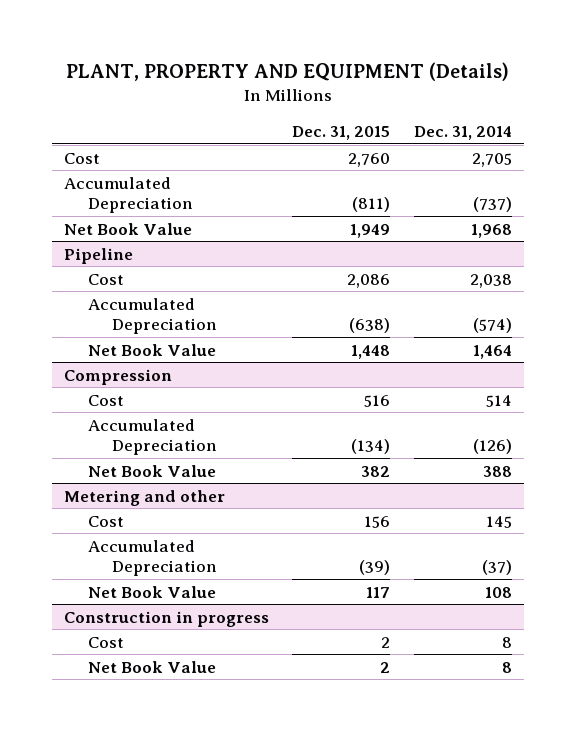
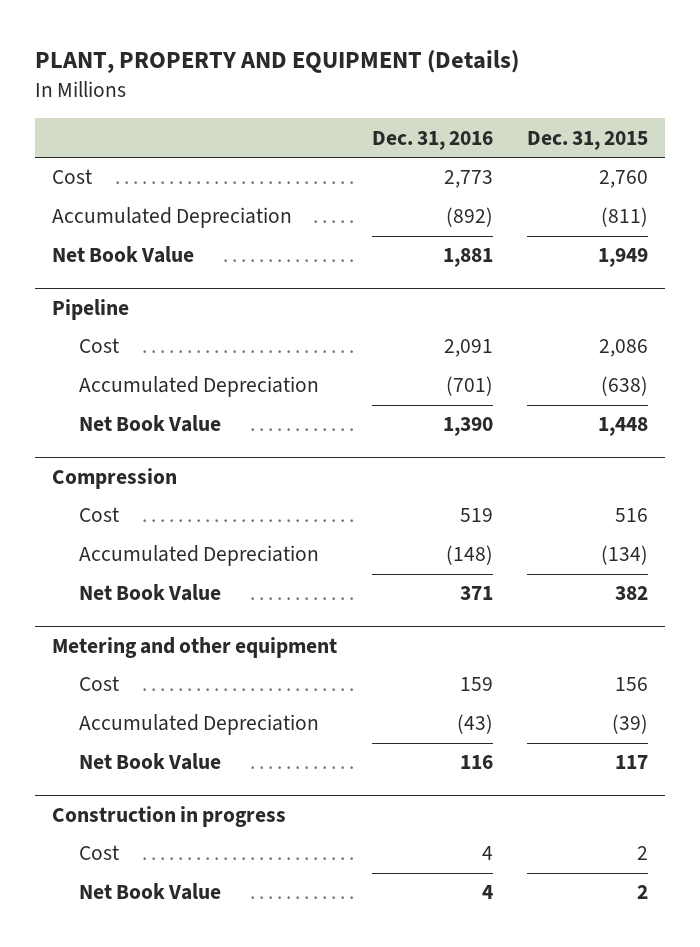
[413,125,512,140] Dec. 31, 2014 -> none
none -> [371,130,493,150] Dec. 31, 2016
[63,489,225,506] Metering and other -> [52,636,338,658] Metering and other equipment

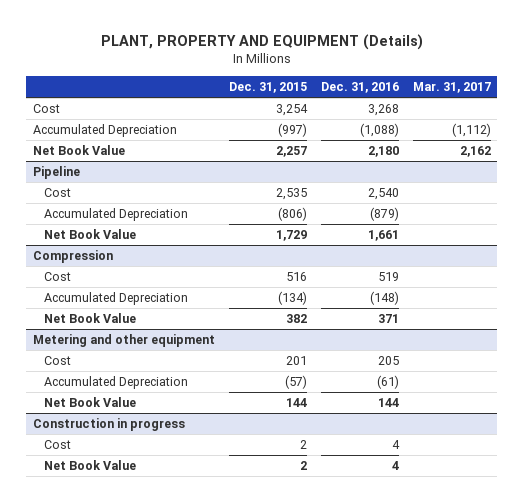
none -> [412,82,491,94] Mar. 31, 2017
[443,170,493,189] 2,773 -> [367,103,399,116] 3,268
[599,170,649,189] 2,760 -> [276,103,309,116] 3,254
[445,207,493,228] (892) -> [359,122,399,137] (1,088)
[601,207,649,228] (811) -> [278,122,308,137] (997)
[442,248,493,268] 1,881 -> [367,145,399,157] 2,180
[598,248,649,268] 1,949 -> [276,145,308,157] 2,257
[443,339,493,358] 2,091 -> [367,187,399,200] 2,540
[599,339,649,358] 2,086 -> [276,187,308,200] 2,535
[445,376,493,397] (701) -> [369,206,399,221] (879)
[601,376,649,397] (638) -> [278,206,308,221] (806)
[442,417,493,437] 1,390 -> [367,229,399,241] 1,661
[598,417,649,437] 1,448 -> [276,229,308,241] 1,729
[459,677,493,692] 159 -> [377,355,399,365] 205
[615,677,649,692] 156 -> [286,355,308,365] 201
[456,714,493,735] (43) -> [376,374,399,389] (61)
[612,714,649,735] (39) -> [285,374,308,389] (57)
[459,755,493,770] 116 -> [377,397,399,407] 144
[615,755,649,770] 117 -> [286,397,308,407] 144

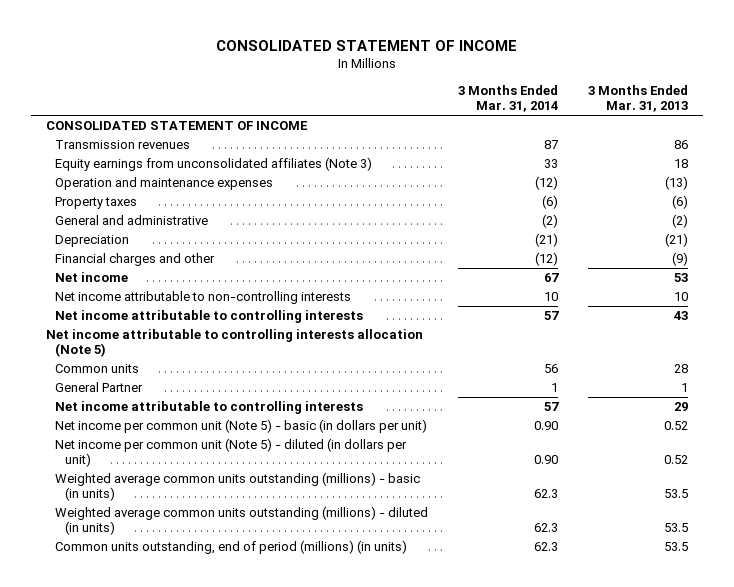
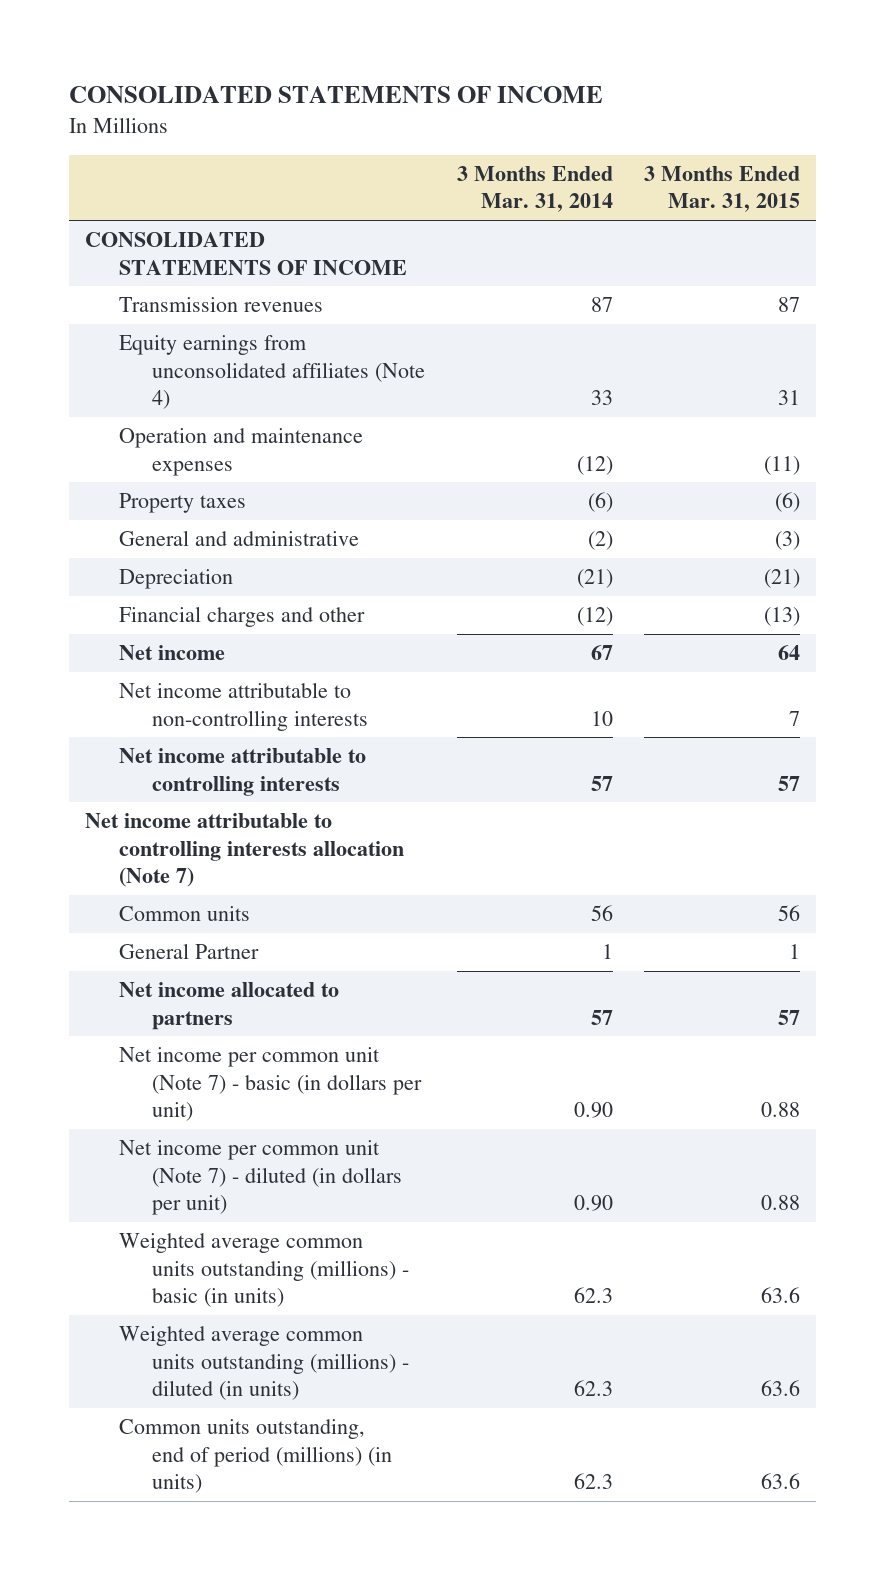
[215,39,517,51] CONSOLIDATED STATEMENT OF INCOME -> [69,86,604,104] CONSOLIDATED STATEMENTS OF INCOME
[588,85,689,113] 3 Months Ended Mar. 31, 2013 -> none
none -> [644,165,801,213] 3 Months Ended Mar. 31, 2015
[45,121,308,131] CONSOLIDATED STATEMENT OF INCOME -> [85,232,407,275] CONSOLIDATED STATEMENTS OF INCOME
[55,157,373,172] Equity earnings from unconsolidated affiliates (Note 3) -> [118,335,426,410] Equity earnings from unconsolidated affiliates (Note 4)
[45,329,423,358] Net income attributable to controlling interests allocation (Note 5) -> [85,813,404,888] Net income attributable to controlling interests allocation (Note 7)
[55,401,364,415] Net income attributable to controlling interests -> none
none -> [118,982,339,1030] Net income allocated to partners
[55,419,428,434] Net income per common unit (Note 5) - basic (in dollars per unit) -> [118,1047,423,1122] Net income per common unit (Note 7) - basic (in dollars per unit)
[55,438,408,468] Net income per common unit (Note 5) - diluted (in dollars per unit) -> [118,1140,403,1216] Net income per common unit (Note 7) - diluted (in dollars per unit)

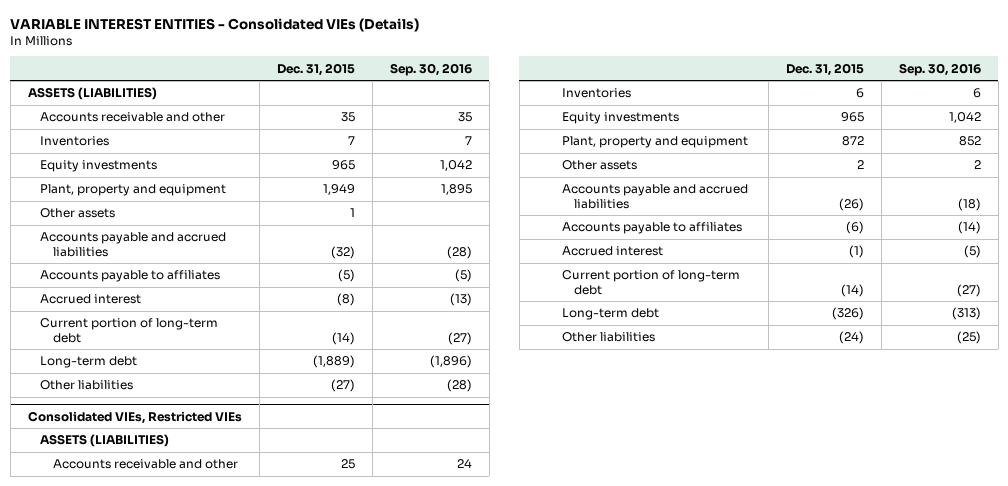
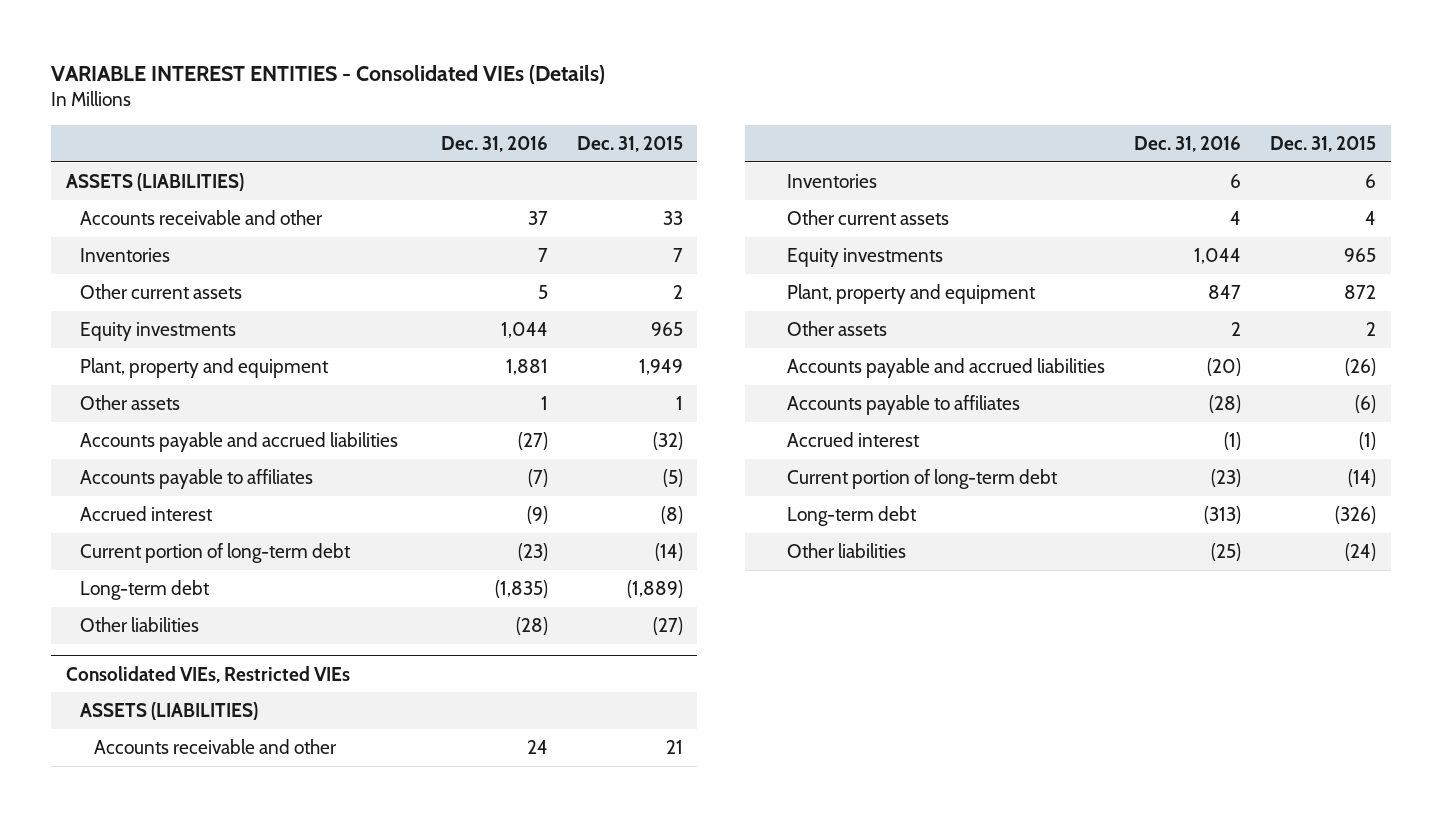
[389,62,472,76] Sep. 30, 2016 -> none
none -> [440,135,548,152] Dec. 31, 2016
[340,112,355,123] 35 -> [662,210,683,225] 33
none -> [79,283,242,299] Other current assets
[340,459,355,470] 25 -> [665,739,683,754] 21
none -> [787,209,950,225] Other current assets

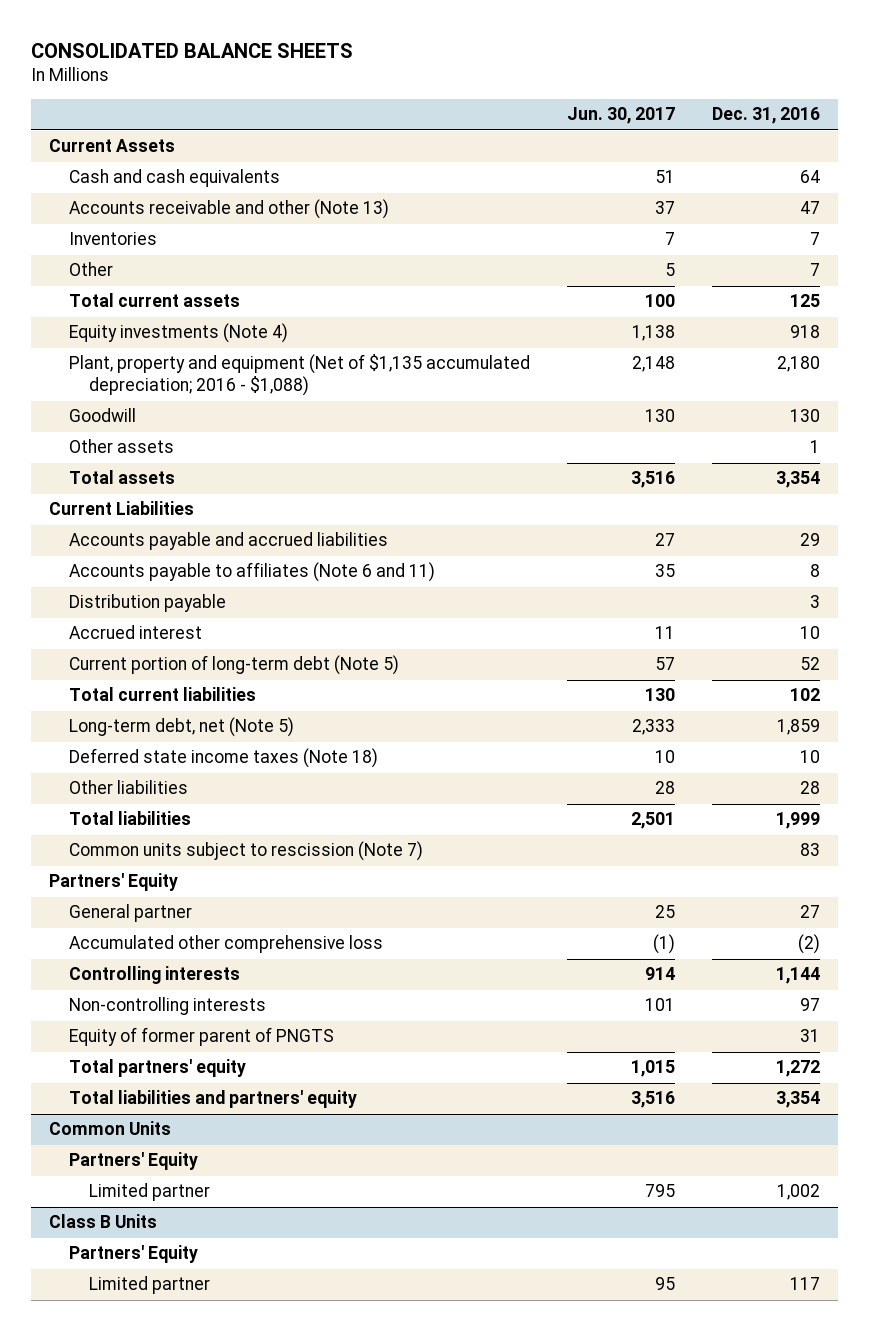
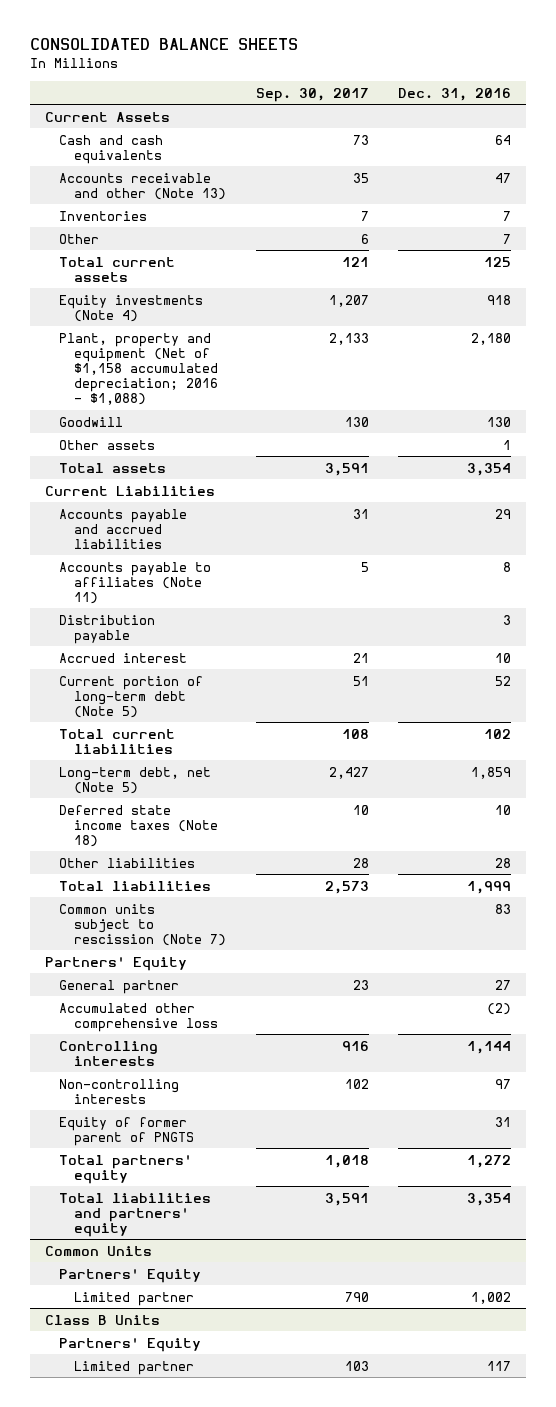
[566,107,675,125] Jun. 30, 2017 -> none
none -> [255,87,369,102] Sep. 30, 2017
[69,354,531,397] Plant, property and equipment (Net of $1,135 accumulated depreciation; 2016 - $1,088) -> [59,332,219,406] Plant, property and equipment (Net of $1,158 accumulated depreciation; 2016 - $1,088)
[69,562,436,583] Accounts payable to affiliates (Note 6 and 11) -> [59,561,212,604] Accounts payable to affiliates (Note 11)

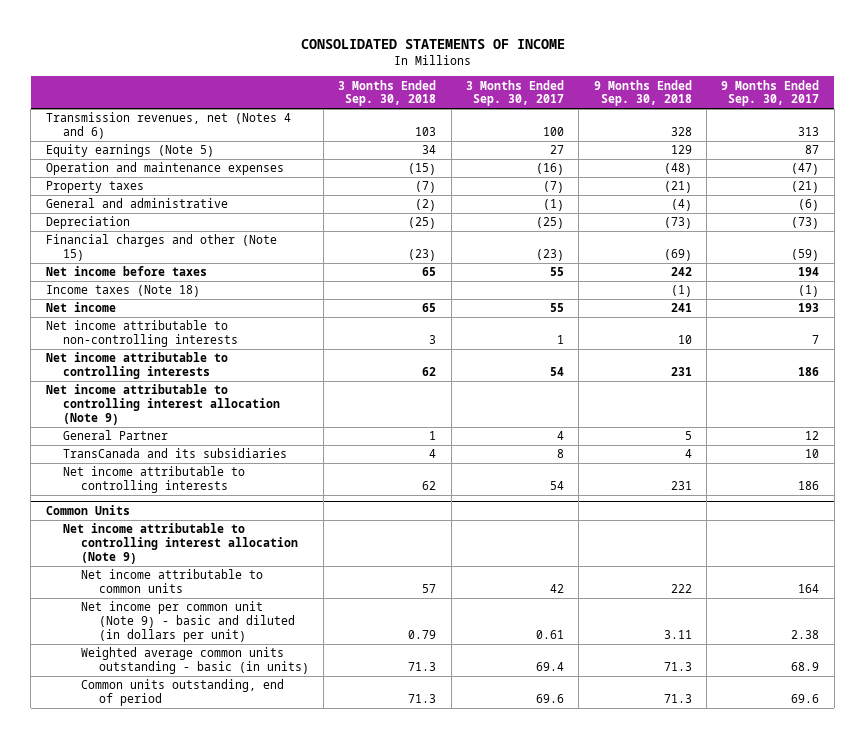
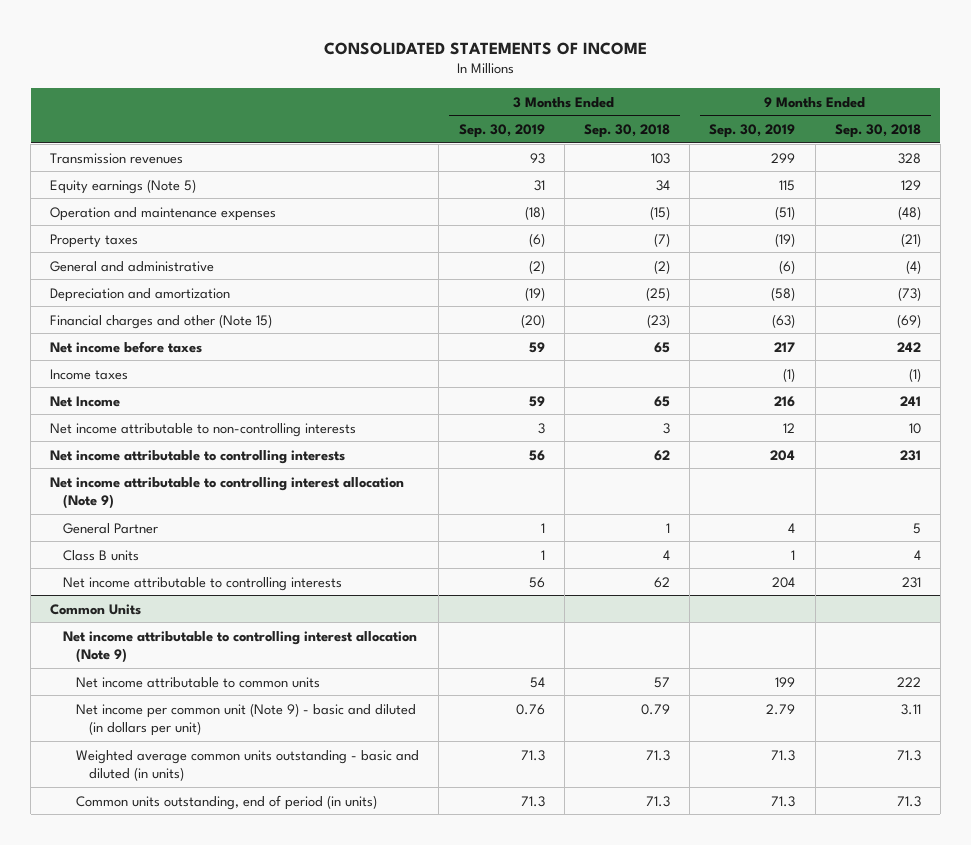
[466,79,565,107] 3 Months Ended Sep. 30, 2017 -> none
[721,79,820,107] 9 Months Ended Sep. 30, 2017 -> none
none -> [458,124,545,139] Sep. 30, 2019
none -> [709,124,796,139] Sep. 30, 2019
[45,112,291,140] Transmission revenues, net (Notes 4 and 6) -> [50,152,184,164] Transmission revenues
[45,216,130,230] Depreciation -> [50,287,231,302] Depreciation and amortization
[45,285,200,298] Income taxes (Note 18) -> [50,368,129,380] Income taxes
[45,302,116,313] Net income -> [50,395,121,407] Net Income
[63,448,288,459] TransCanada and its subsidiaries -> none
none -> [63,549,140,561] Class B units
[81,647,309,675] Weighted average common units outstanding - basic (in units) -> [76,749,420,782] Weighted average common units outstanding - basic and diluted (in units)
[81,679,285,707] Common units outstanding, end of period -> [76,794,378,810] Common units outstanding, end of period (in units)

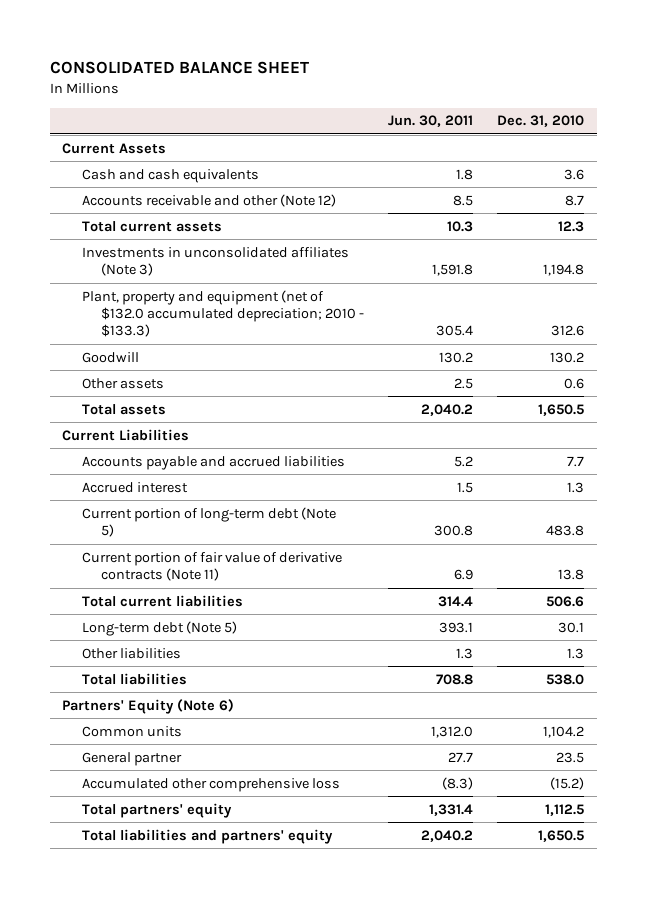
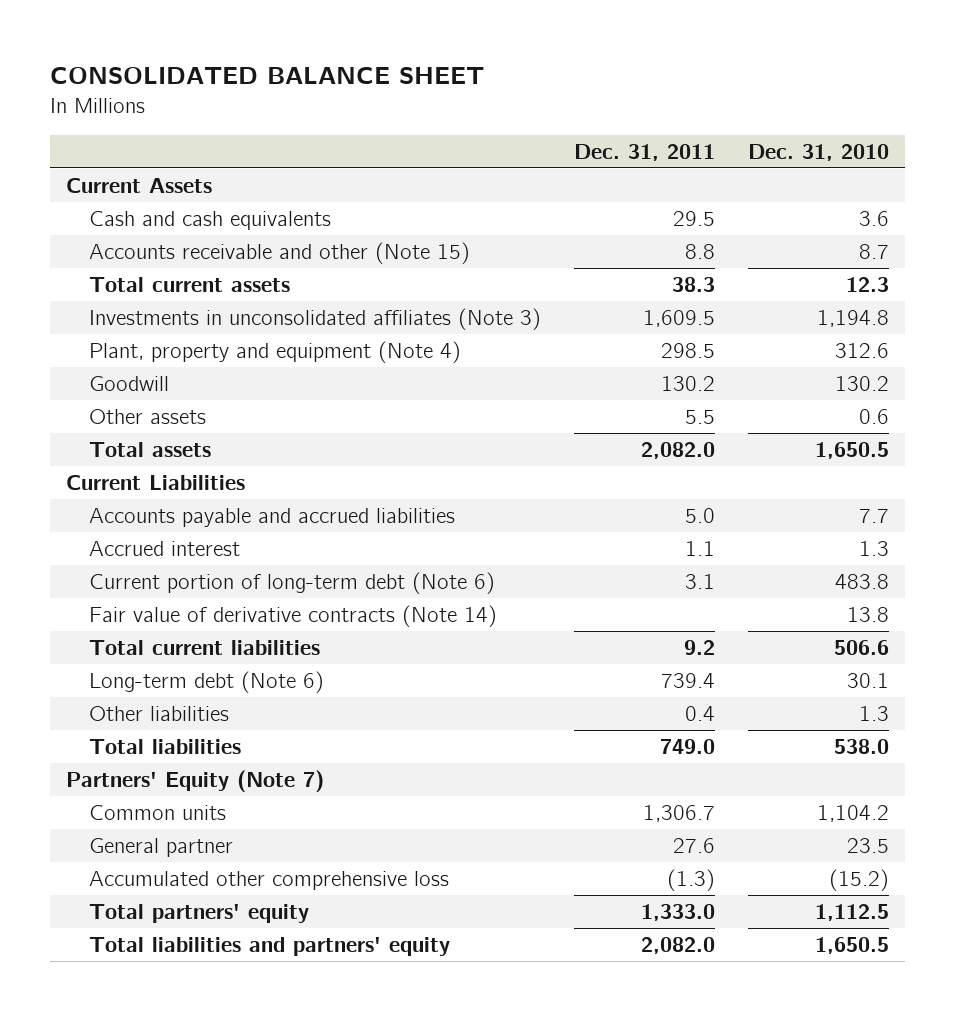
[388,115,474,128] Jun. 30, 2011 -> none
none -> [573,143,715,161] Dec. 31, 2011
[81,193,336,207] Accounts receivable and other (Note 12) -> [88,242,470,265] Accounts receivable and other (Note 15)
[81,289,365,338] Plant, property and equipment (net of $132.0 accumulated depreciation; 2010 - $133.3) -> [88,341,461,364] Plant, property and equipment (Note 4)
[81,506,336,538] Current portion of long-term debt (Note 5) -> [88,572,495,595] Current portion of long-term debt (Note 6)
[81,551,342,582] Current portion of fair value of derivative contracts (Note 11) -> [88,605,497,628] Fair value of derivative contracts (Note 14)
[81,620,237,636] Long-term debt (Note 5) -> [88,671,324,694] Long-term debt (Note 6)
[62,698,235,714] Partners' Equity (Note 6) -> [66,770,325,793] Partners' Equity (Note 7)

